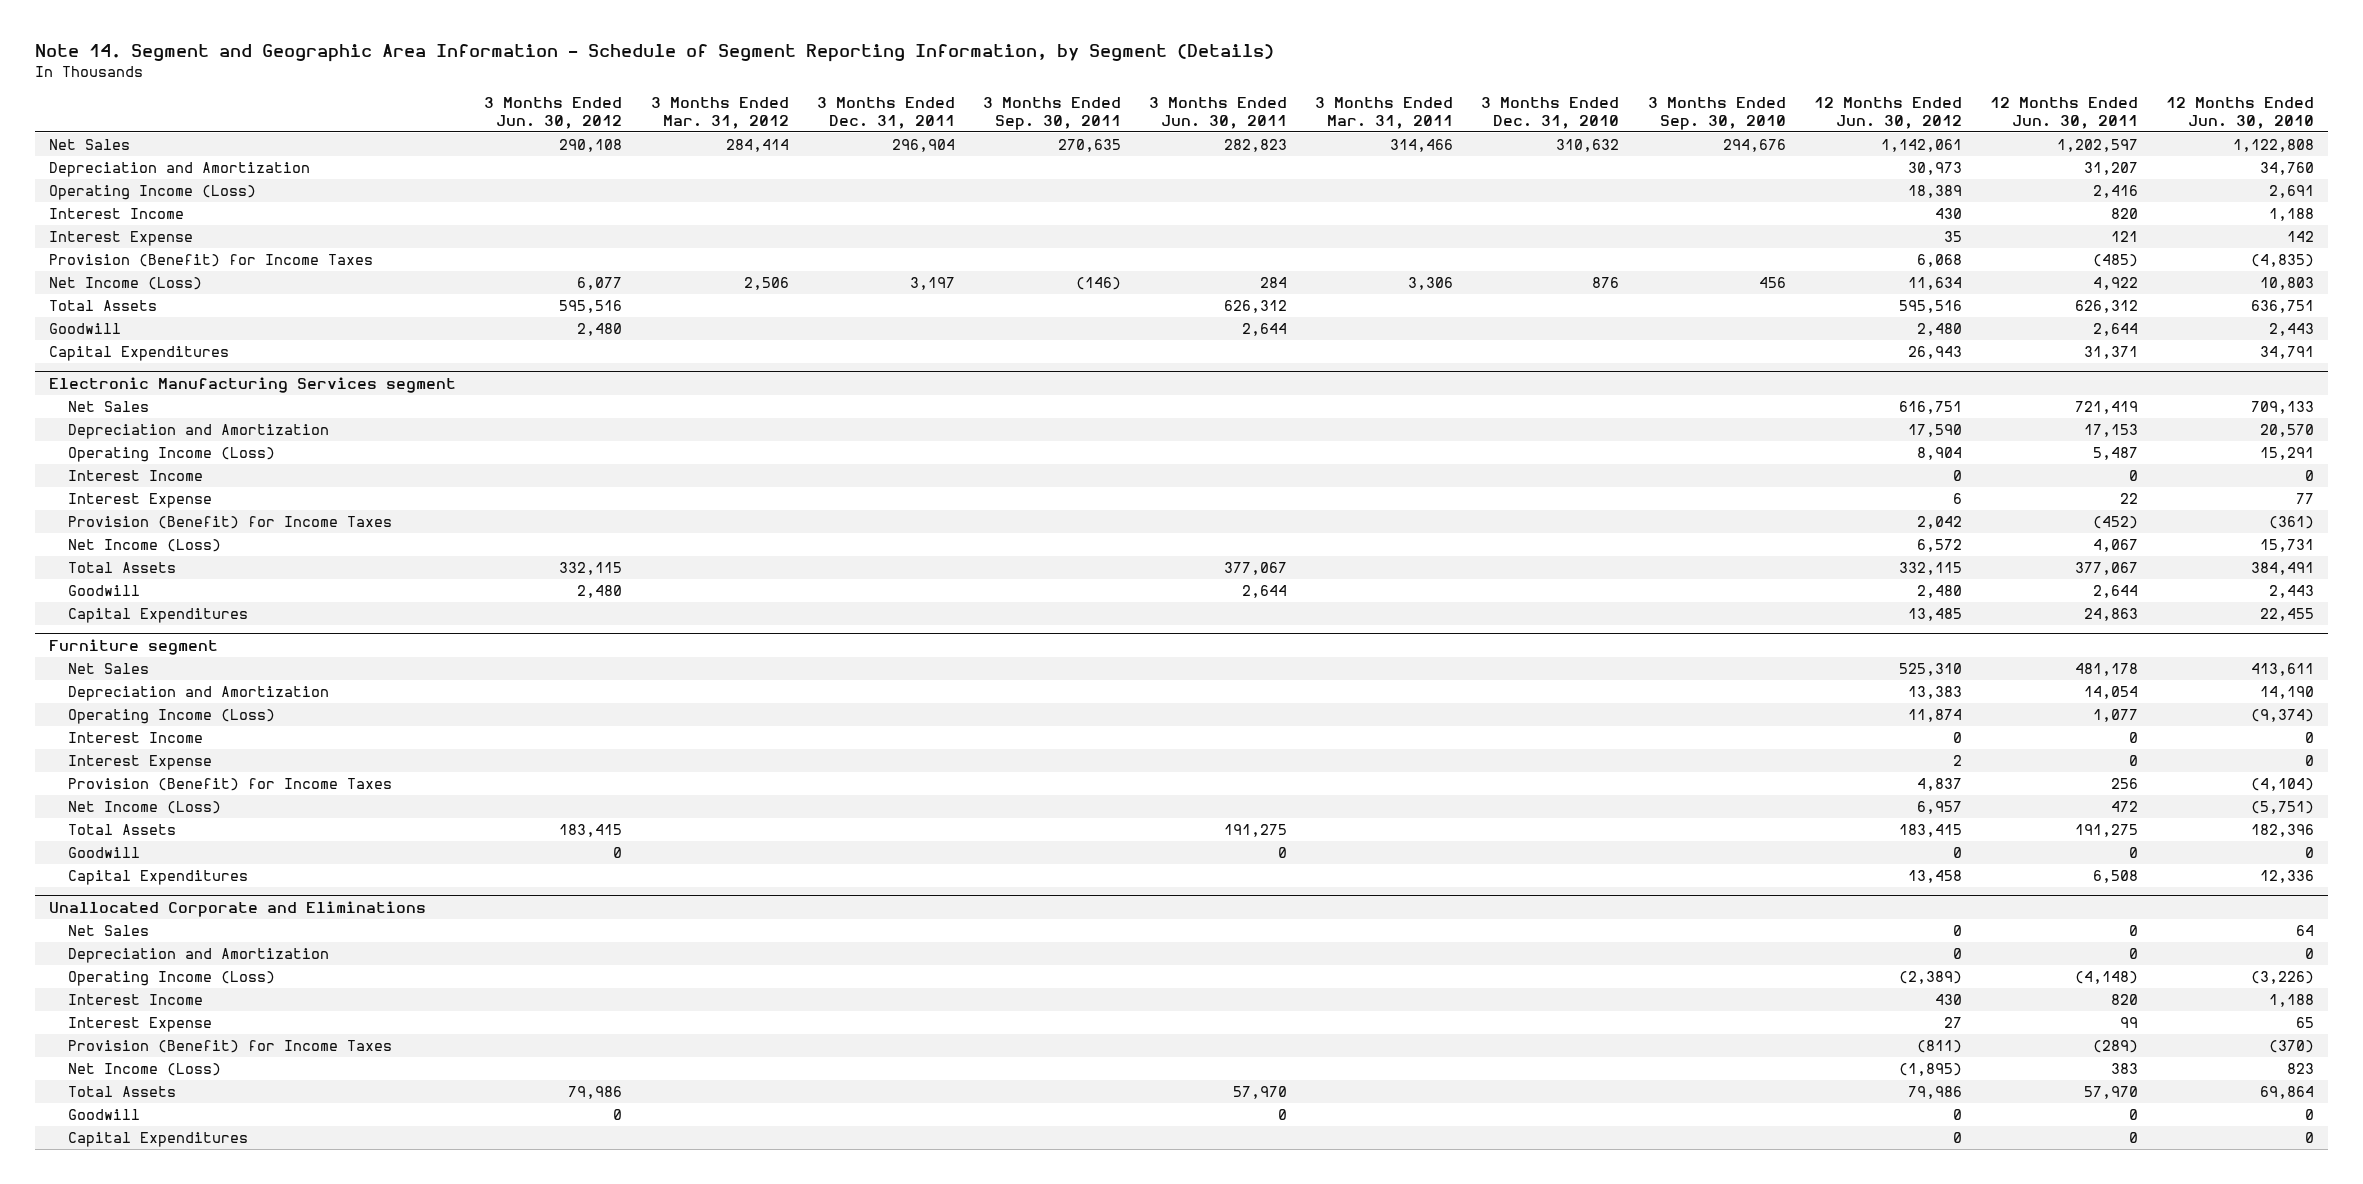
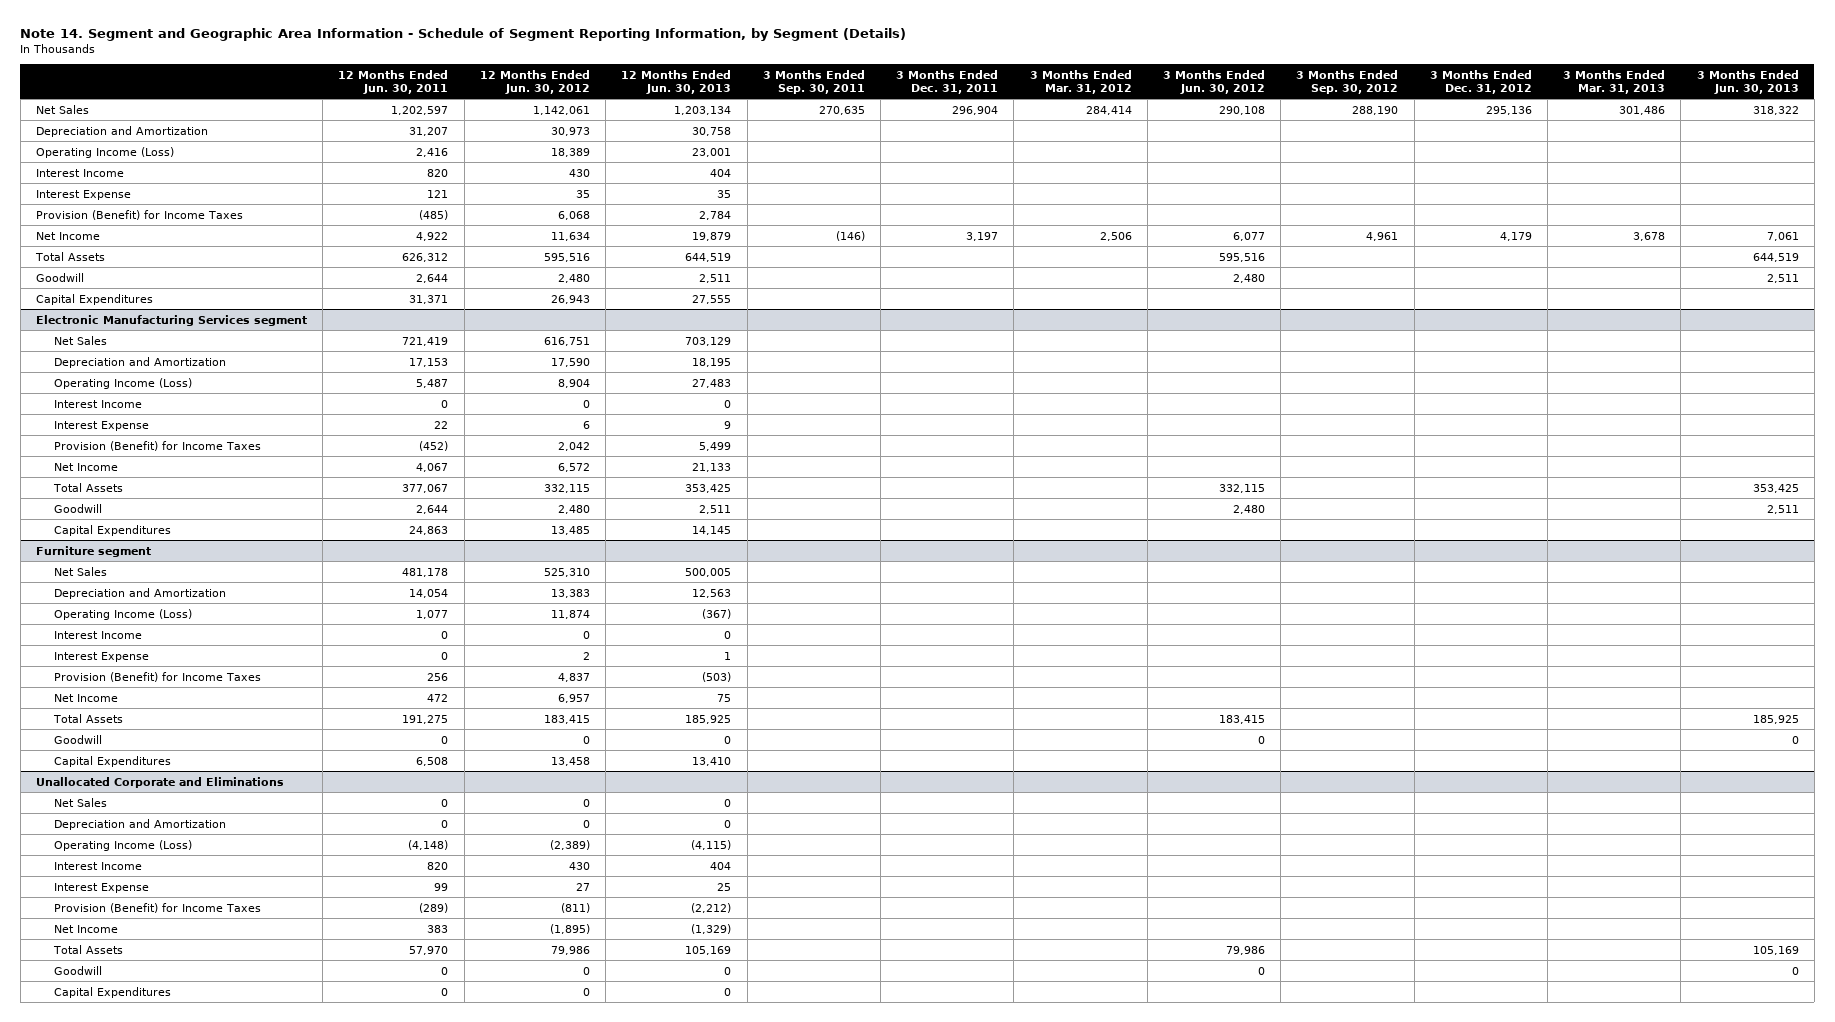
[1149,97,1288,129] 3 Months Ended Jun. 30, 2011 -> none
[1315,97,1454,129] 3 Months Ended Mar. 31, 2011 -> none
[1481,97,1620,129] 3 Months Ended Dec. 31, 2010 -> none
[1647,97,1786,130] 3 Months Ended Sep. 30, 2010 -> none
[2166,97,2315,129] 12 Months Ended Jun. 30, 2010 -> none
none -> [621,69,732,94] 12 Months Ended Jun. 30, 2013
none -> [1296,69,1399,94] 3 Months Ended Sep. 30, 2012
none -> [1429,69,1532,94] 3 Months Ended Dec. 31, 2012
none -> [1563,69,1666,94] 3 Months Ended Mar. 31, 2013
none -> [1696,69,1799,94] 3 Months Ended Jun. 30, 2013
[49,277,203,291] Net Income (Loss) -> [36,231,101,240] Net Income
[67,539,221,553] Net Income (Loss) -> [53,462,118,471] Net Income
[67,801,221,815] Net Income (Loss) -> [53,693,118,702] Net Income
[67,1063,221,1077] Net Income (Loss) -> [53,924,118,933] Net Income

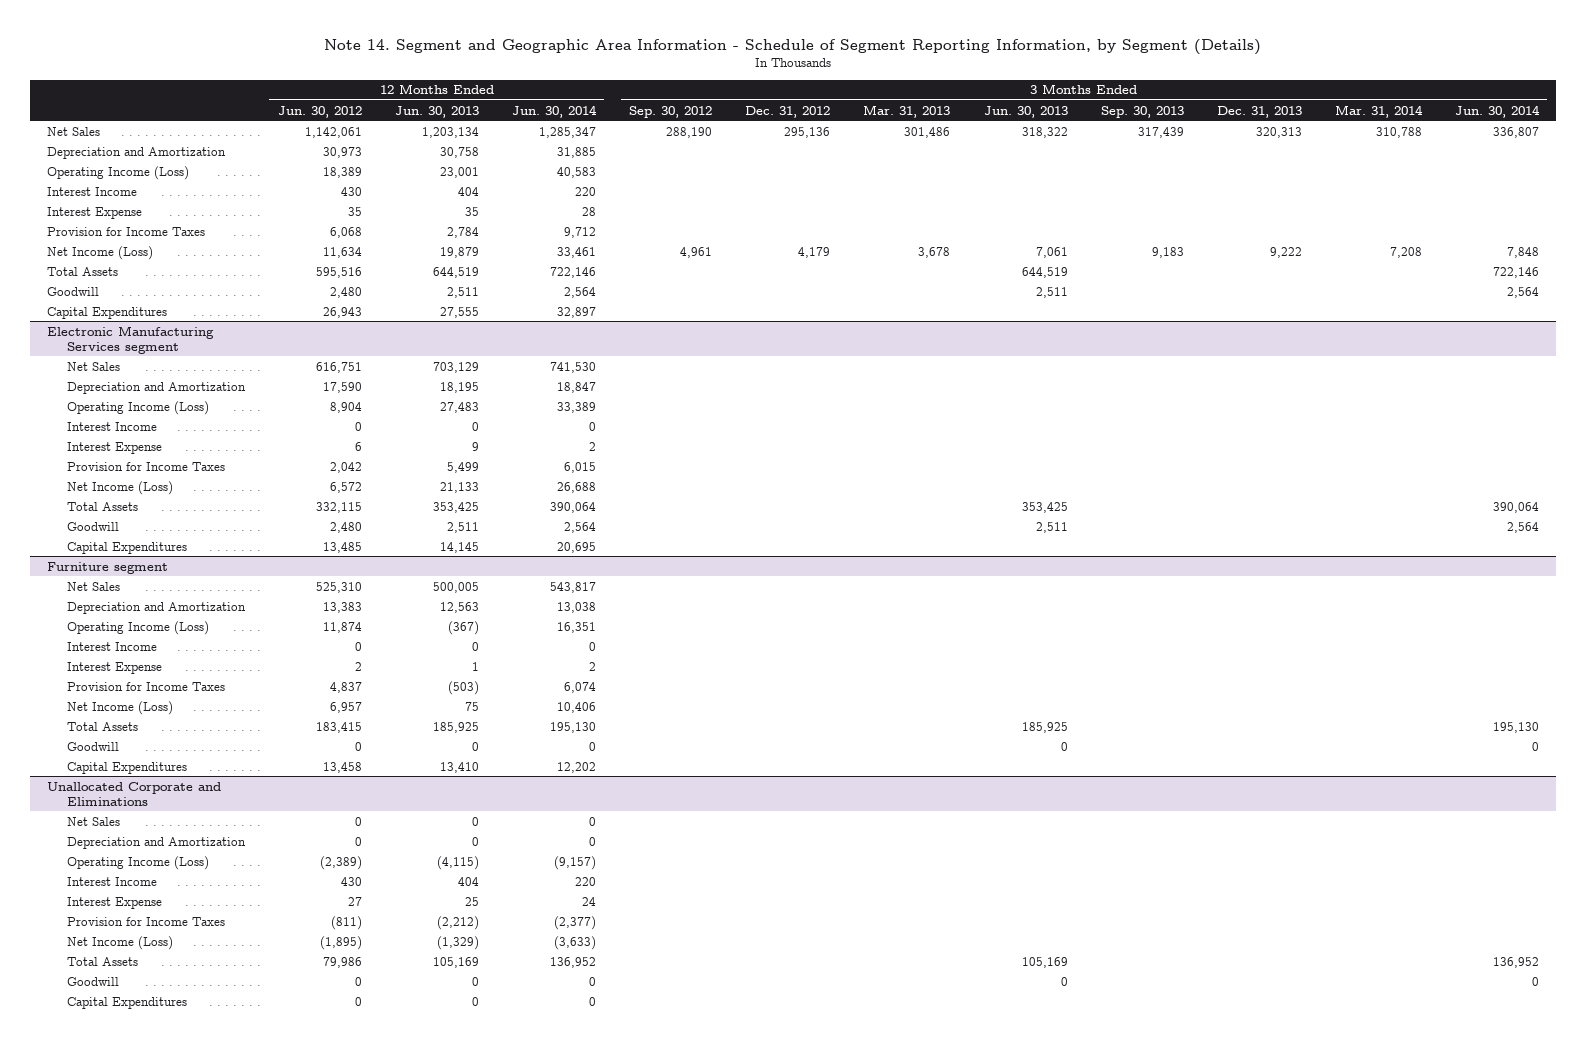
[338,69,449,94] 12 Months Ended Jun. 30, 2011 -> none
[762,69,865,94] 3 Months Ended Sep. 30, 2011 -> none
[896,69,999,94] 3 Months Ended Dec. 31, 2011 -> none
[1029,69,1132,94] 3 Months Ended Mar. 31, 2012 -> none
[1162,69,1265,94] 3 Months Ended Jun. 30, 2012 -> none
none -> [511,104,597,118] Jun. 30, 2014
none -> [1100,105,1184,118] Sep. 30, 2013
none -> [1216,105,1302,118] Dec. 31, 2013
none -> [1335,104,1424,118] Mar. 31, 2014
none -> [1455,104,1541,118] Jun. 30, 2014
[36,209,244,220] Provision (Benefit) for Income Taxes -> [46,226,205,236] Provision for Income Taxes
[36,231,101,240] Net Income -> [46,245,153,260] Net Income (Loss)
[53,440,261,451] Provision (Benefit) for Income Taxes -> [66,461,225,471] Provision for Income Taxes
[53,462,118,471] Net Income -> [66,480,173,495] Net Income (Loss)
[53,671,261,682] Provision (Benefit) for Income Taxes -> [66,681,225,691] Provision for Income Taxes
[53,693,118,702] Net Income -> [66,700,173,715] Net Income (Loss)
[53,902,261,913] Provision (Benefit) for Income Taxes -> [66,916,225,926] Provision for Income Taxes
[53,924,118,933] Net Income -> [66,935,173,950] Net Income (Loss)

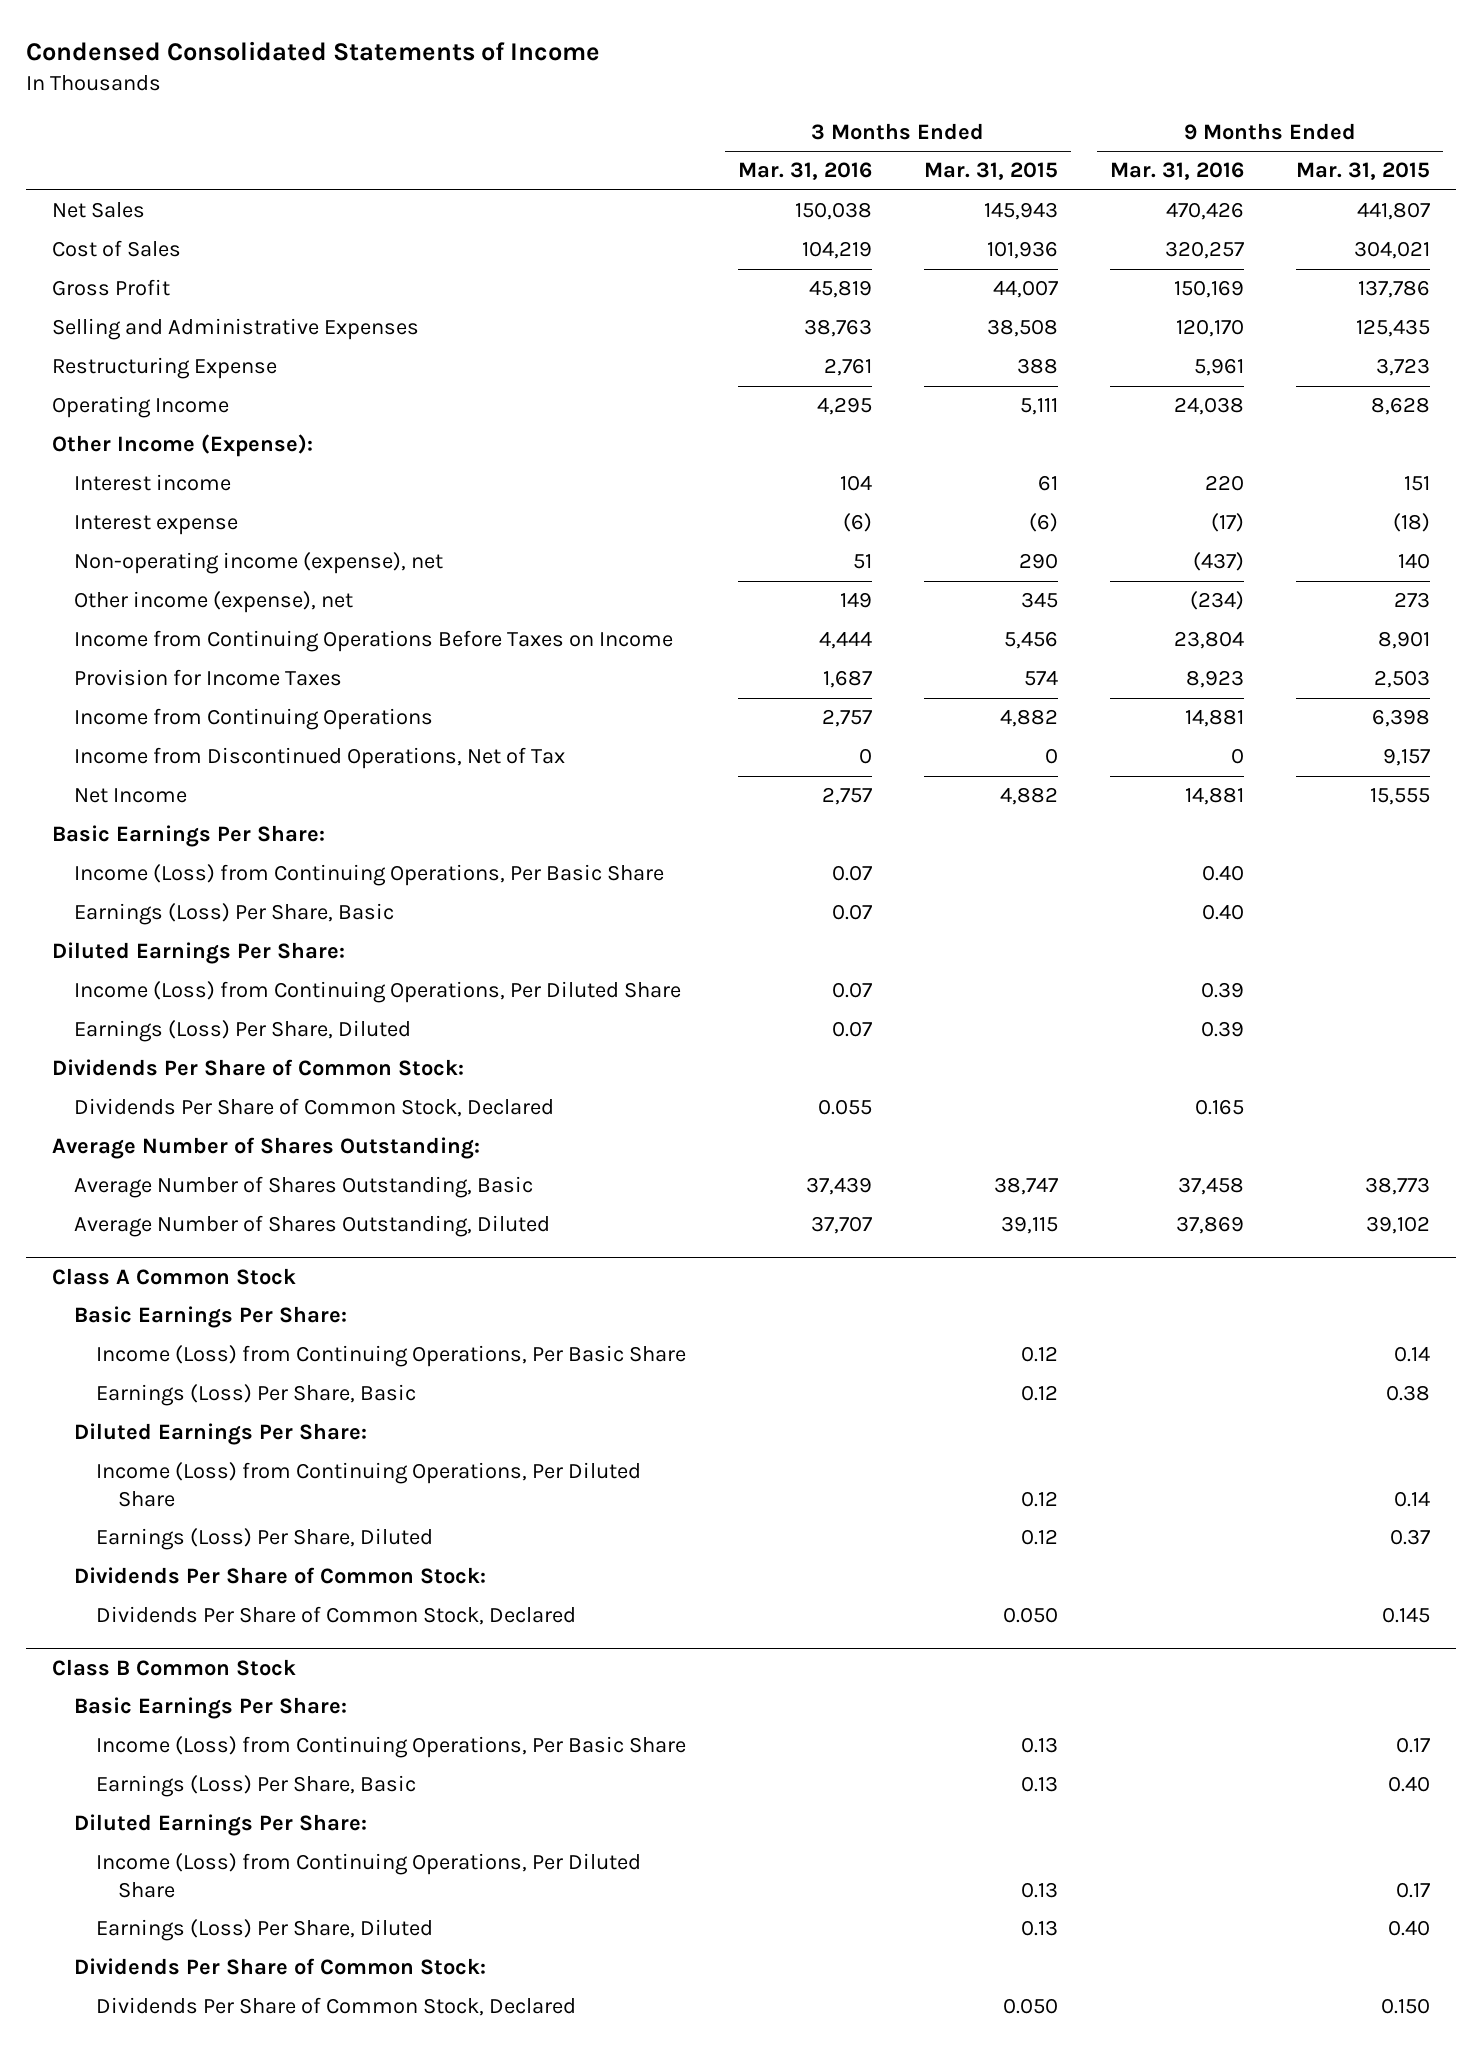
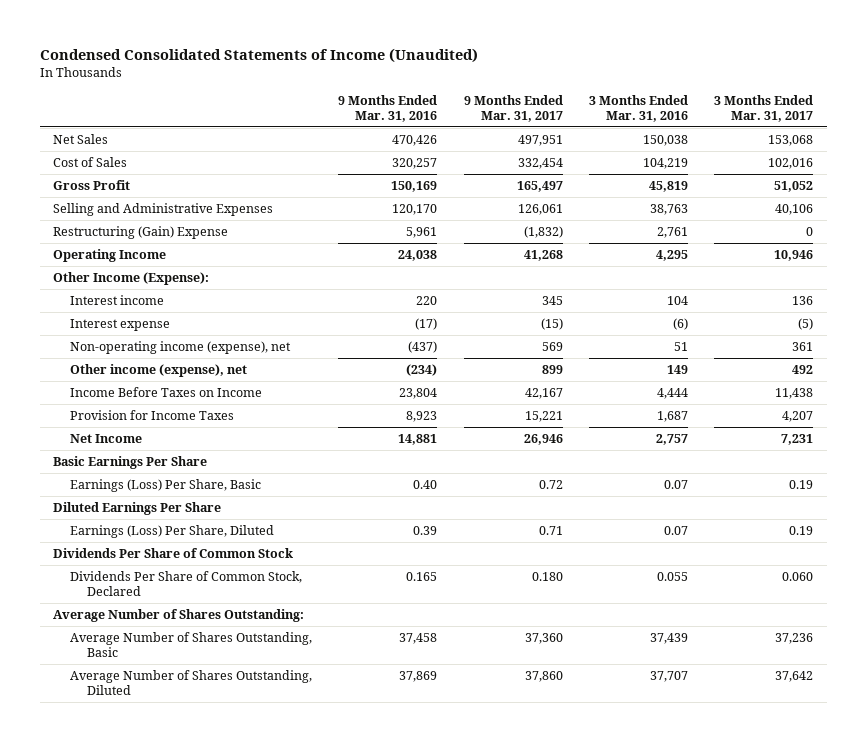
[25,41,600,62] Condensed Consolidated Statements of Income -> [40,47,479,63] Condensed Consolidated Statements of Income (Unaudited)
[923,162,1058,181] Mar. 31, 2015 -> none
[1295,162,1430,181] Mar. 31, 2015 -> none
none -> [463,94,563,123] 9 Months Ended Mar. 31, 2017
none -> [714,94,814,123] 3 Months Ended Mar. 31, 2017
[51,357,277,380] Restructuring Expense -> [53,225,229,239] Restructuring (Gain) Expense
[73,630,673,653] Income from Continuing Operations Before Taxes on Income -> [69,386,262,397] Income Before Taxes on Income
[73,708,433,731] Income from Continuing Operations -> none
[73,747,565,770] Income from Discontinued Operations, Net of Tax -> none
[73,864,664,887] Income (Loss) from Continuing Operations, Per Basic Share -> none
[51,825,325,848] Basic Earnings Per Share: -> [53,455,208,469] Basic Earnings Per Share
[73,981,681,1004] Income (Loss) from Continuing Operations, Per Diluted Share -> none
[51,942,345,965] Diluted Earnings Per Share: -> [53,501,222,515] Diluted Earnings Per Share
[51,1059,464,1077] Dividends Per Share of Common Stock: -> [53,547,294,558] Dividends Per Share of Common Stock
[51,1267,296,1285] Class A Common Stock -> none
[73,1306,347,1329] Basic Earnings Per Share: -> none
[95,1345,686,1368] Income (Loss) from Continuing Operations, Per Basic Share -> none
[95,1384,416,1407] Earnings (Loss) Per Share, Basic -> none
[73,1423,367,1446] Diluted Earnings Per Share: -> none
[95,1462,641,1507] Income (Loss) from Continuing Operations, Per Diluted Share -> none
[95,1528,433,1551] Earnings (Loss) Per Share, Diluted -> none
[73,1567,486,1585] Dividends Per Share of Common Stock: -> none
[95,1606,576,1626] Dividends Per Share of Common Stock, Declared -> none
[51,1658,296,1676] Class B Common Stock -> none
[73,1697,347,1720] Basic Earnings Per Share: -> none
[95,1736,686,1759] Income (Loss) from Continuing Operations, Per Basic Share -> none
[95,1775,416,1798] Earnings (Loss) Per Share, Basic -> none
[73,1814,367,1837] Diluted Earnings Per Share: -> none
[95,1853,641,1898] Income (Loss) from Continuing Operations, Per Diluted Share -> none
[95,1919,433,1942] Earnings (Loss) Per Share, Diluted -> none
[73,1958,486,1976] Dividends Per Share of Common Stock: -> none
[95,1997,576,2017] Dividends Per Share of Common Stock, Declared -> none

